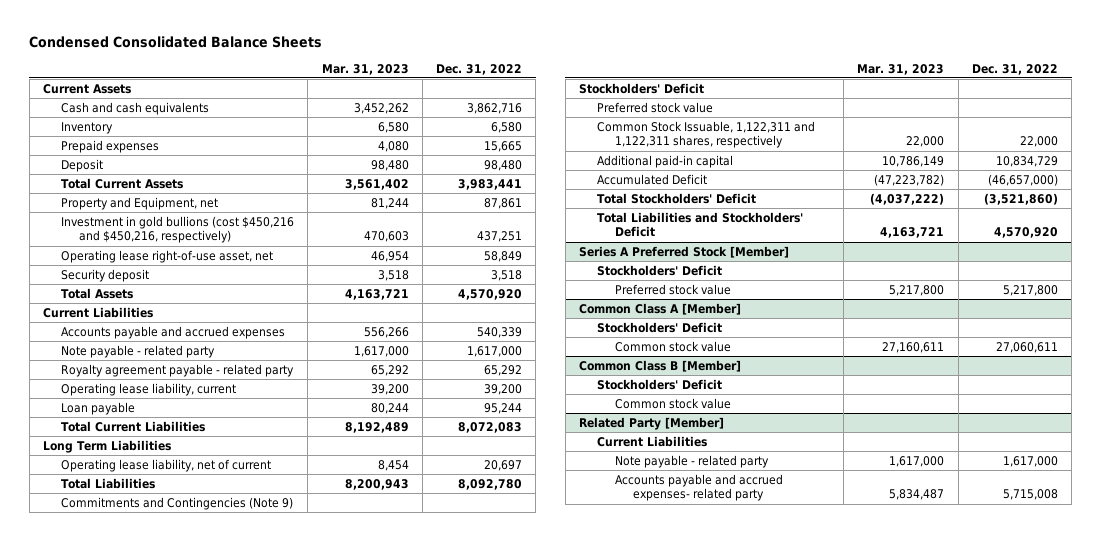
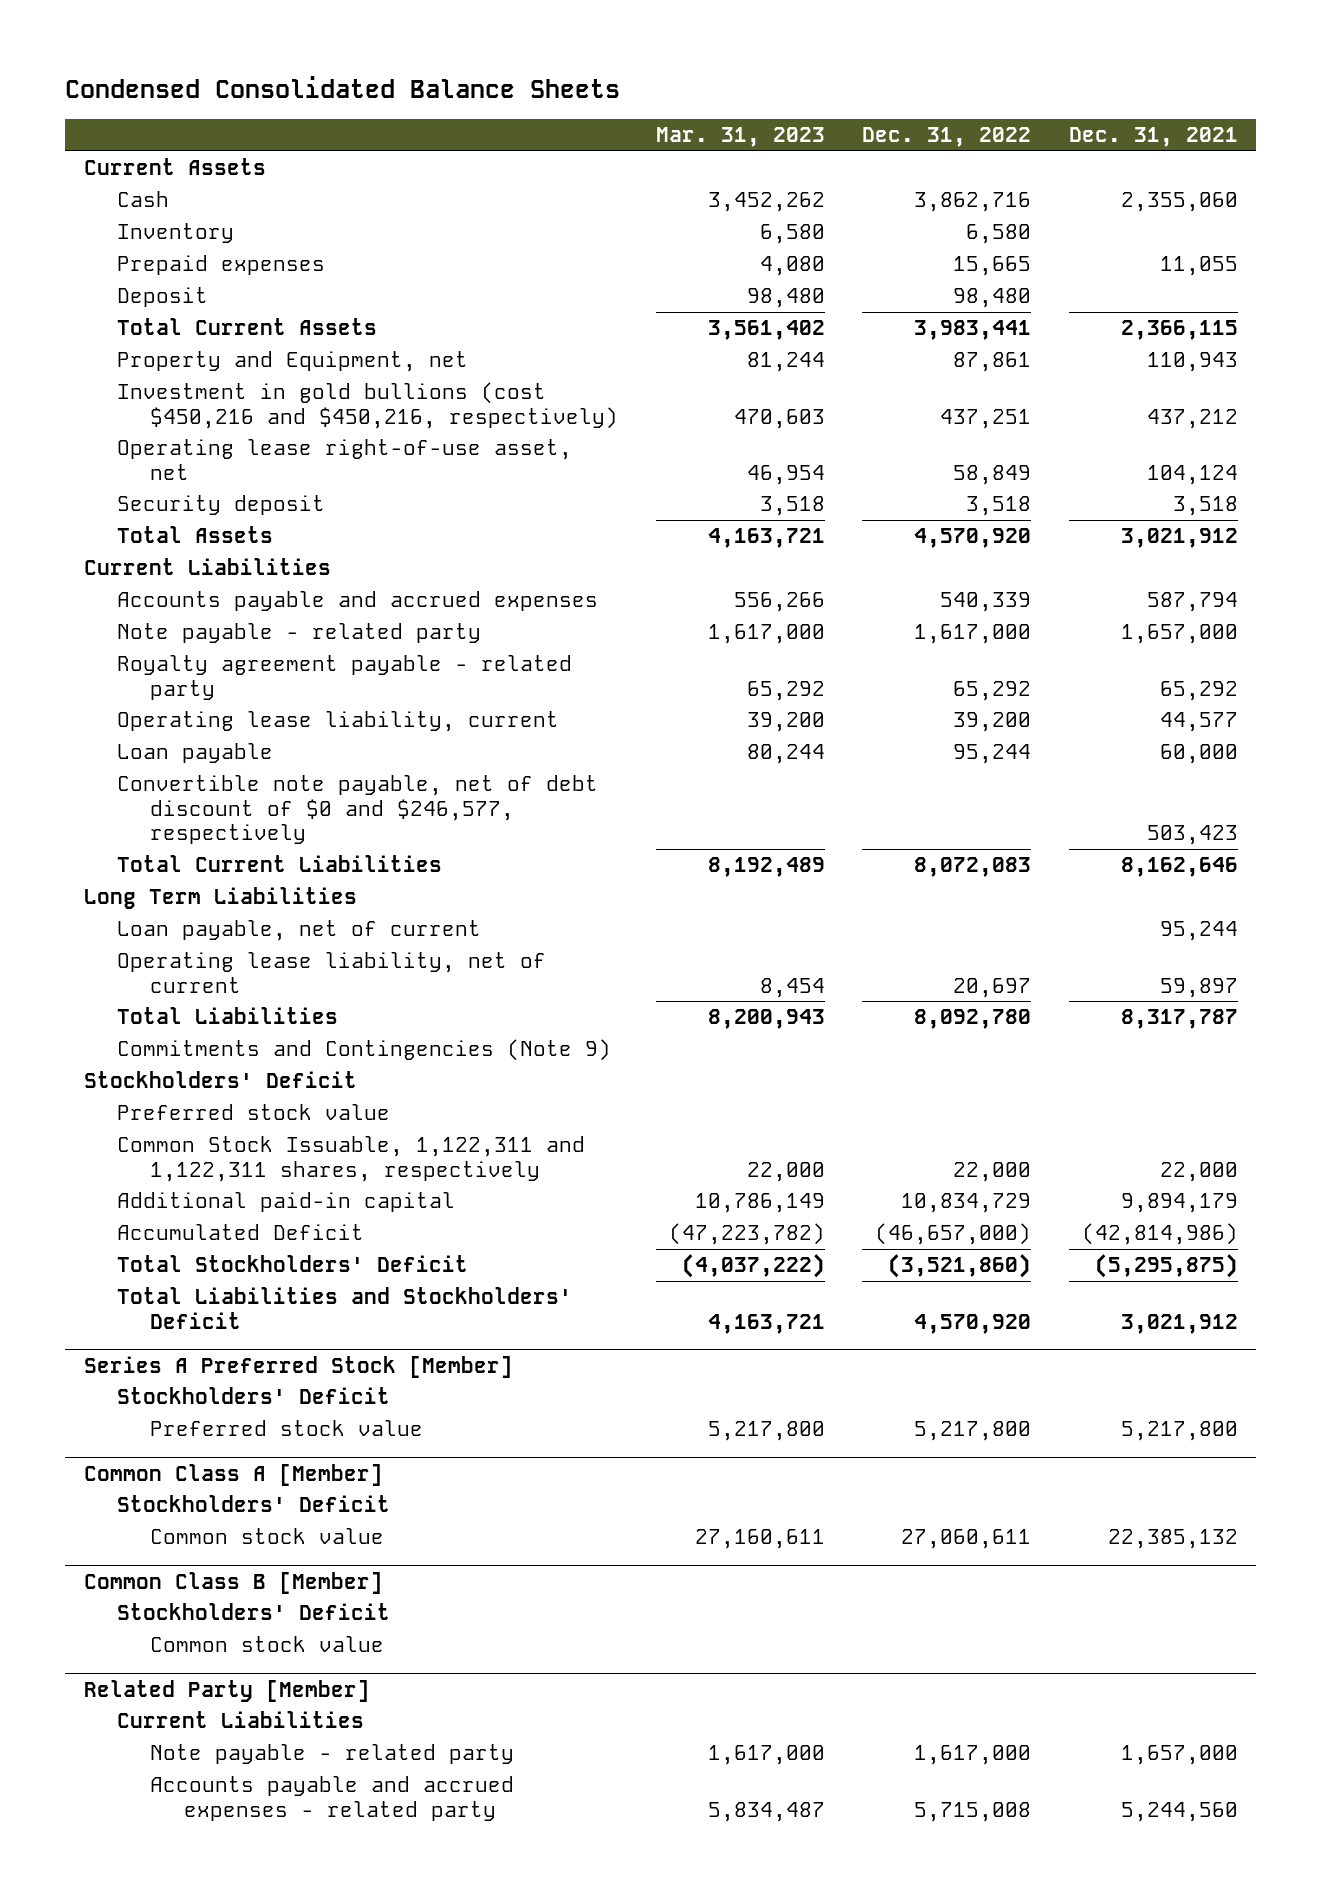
none -> [1068,127,1238,148] Dec. 31, 2021
[61,101,210,115] Cash and cash equivalents -> [116,191,169,208] Cash
none -> [116,775,598,845] Convertible note payable, net of debt discount of $0 and $246,577, respectively
none -> [116,920,481,942] Loan payable, net of current
[614,473,783,502] Accounts payable and accrued expenses- related party -> [150,1776,515,1821] Accounts payable and accrued expenses - related party

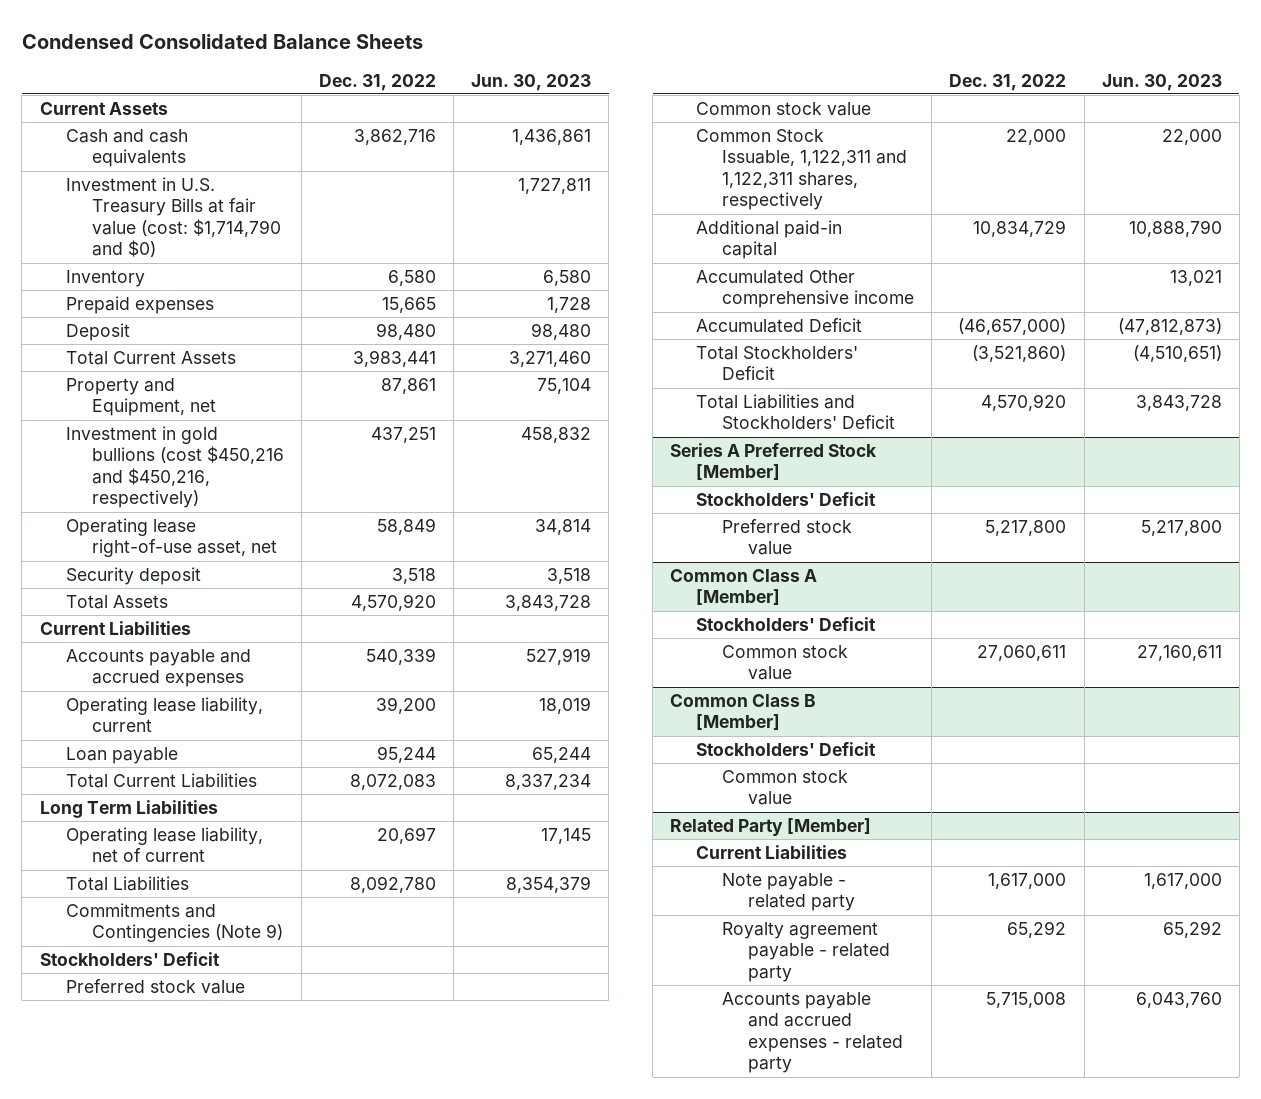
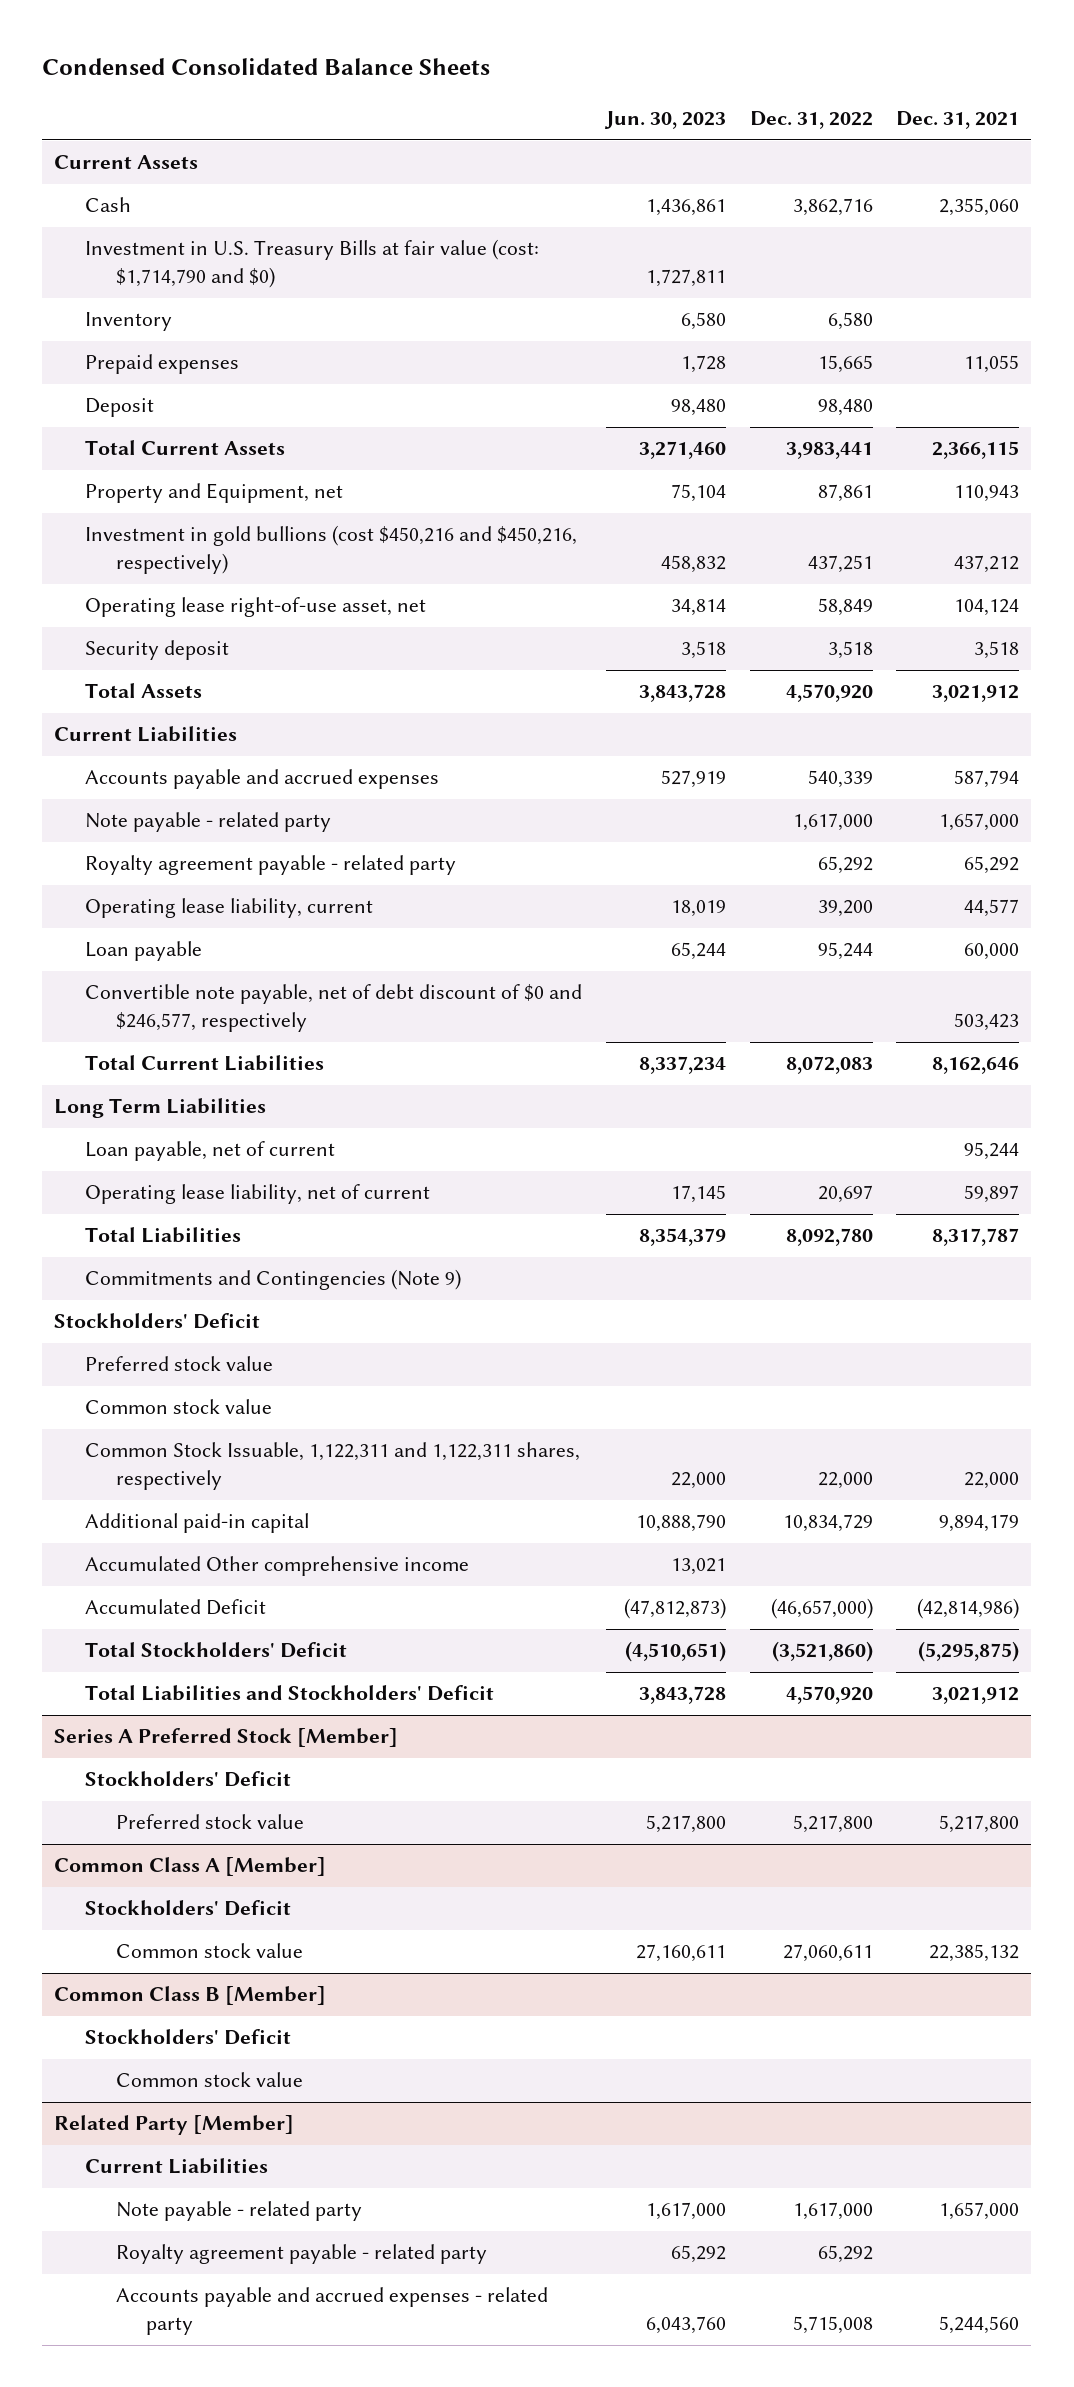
none -> [896,111,1020,130] Dec. 31, 2021
[65,128,188,168] Cash and cash equivalents -> [84,197,131,213] Cash
none -> [84,812,331,833] Note payable - related party
none -> [84,855,456,876] Royalty agreement payable - related party
none -> [84,984,582,1033] Convertible note payable, net of debt discount of $0 and $246,577, respectively
none -> [84,1141,335,1162] Loan payable, net of current

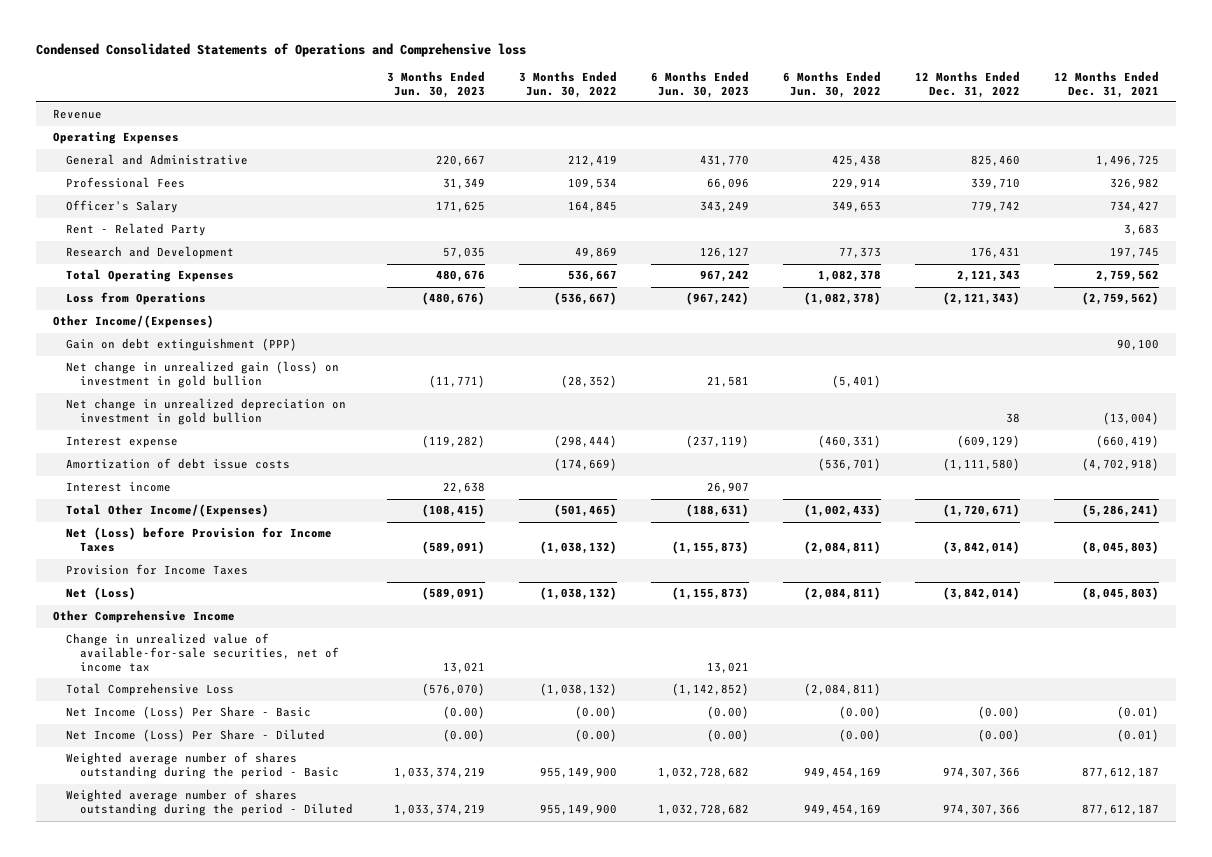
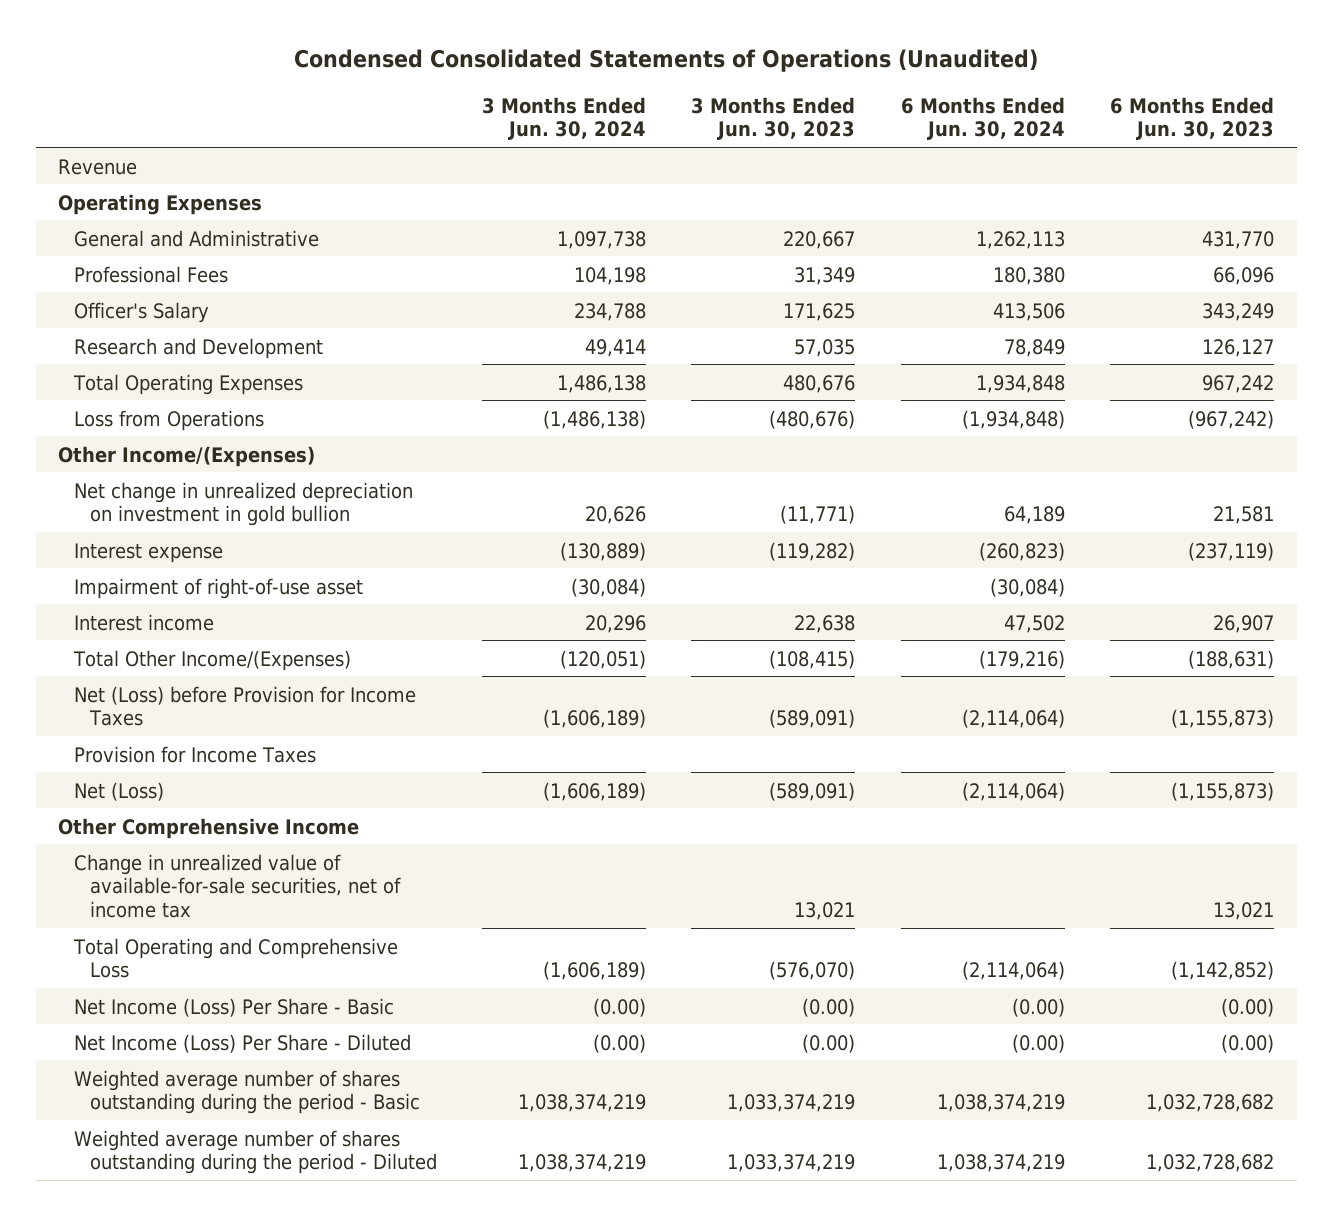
[35,42,526,57] Condensed Consolidated Statements of Operations and Comprehensive loss -> [294,48,1039,72] Condensed Consolidated Statements of Operations (Unaudited)
[519,70,618,98] 3 Months Ended Jun. 30, 2022 -> none
[783,70,882,98] 6 Months Ended Jun. 30, 2022 -> none
[915,70,1021,98] 12 Months Ended Dec. 31, 2022 -> none
[1054,70,1160,98] 12 Months Ended Dec. 31, 2021 -> none
none -> [482,96,647,141] 3 Months Ended Jun. 30, 2024
none -> [900,96,1065,141] 6 Months Ended Jun. 30, 2024
[66,223,207,237] Rent - Related Party -> none
[66,338,298,352] Gain on debt extinguishment (PPP) -> none
[66,398,347,426] Net change in unrealized depreciation on investment in gold bullion -> none
[66,361,340,389] Net change in unrealized gain (loss) on investment in gold bullion -> [73,481,413,527] Net change in unrealized depreciation on investment in gold bullion
[66,458,291,470] Amortization of debt issue costs -> none
none -> [73,577,363,599] Impairment of right-of-use asset
[66,683,235,697] Total Comprehensive Loss -> [72,937,398,979] Total Operating and Comprehensive Loss

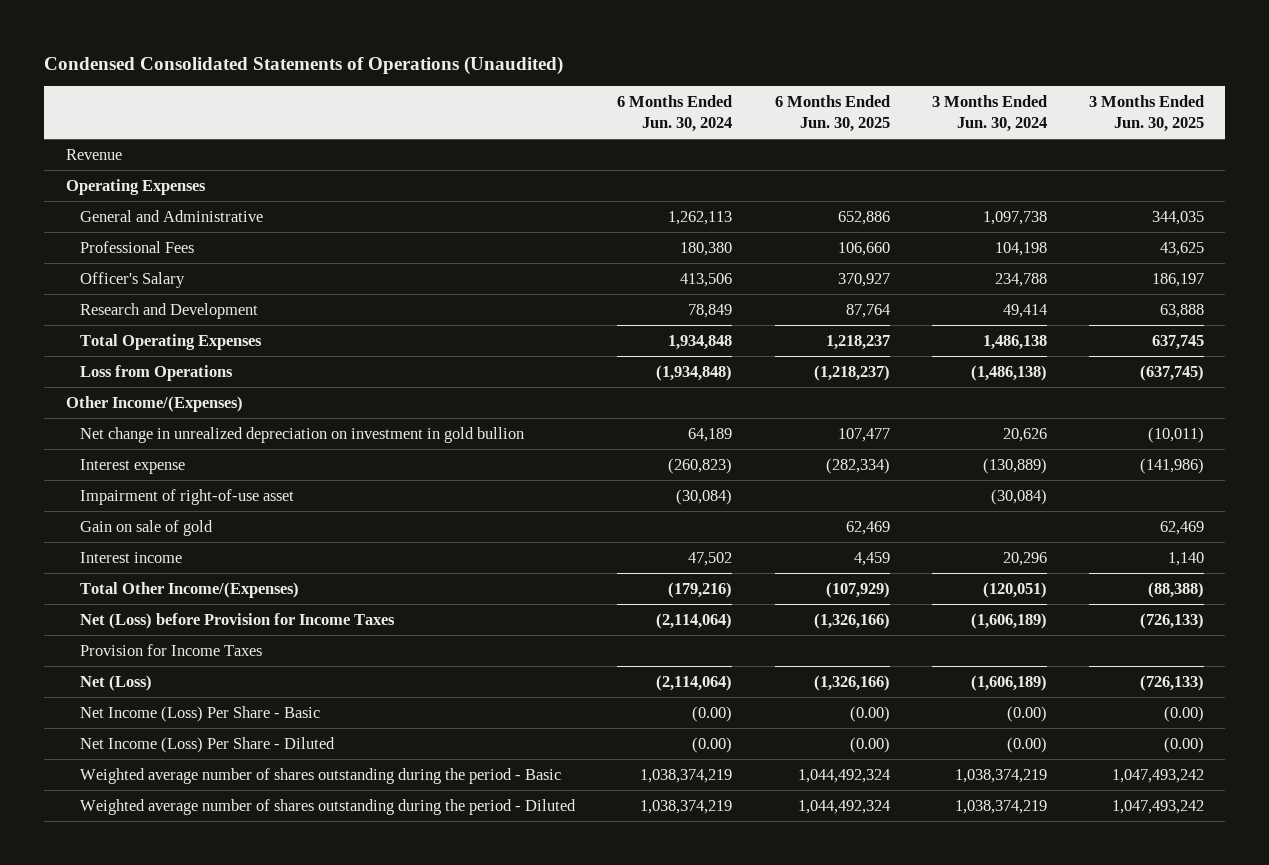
[691,96,856,141] 3 Months Ended Jun. 30, 2023 -> none
[1110,96,1275,141] 6 Months Ended Jun. 30, 2023 -> none
none -> [774,94,890,133] 6 Months Ended Jun. 30, 2025
none -> [1088,94,1204,133] 3 Months Ended Jun. 30, 2025
none -> [80,519,214,536] Gain on sale of gold
[58,817,360,839] Other Comprehensive Income -> none
[73,853,401,919] Change in unrealized value of available-for-sale securities, net of income tax -> none
[72,937,398,979] Total Operating and Comprehensive Loss -> none

